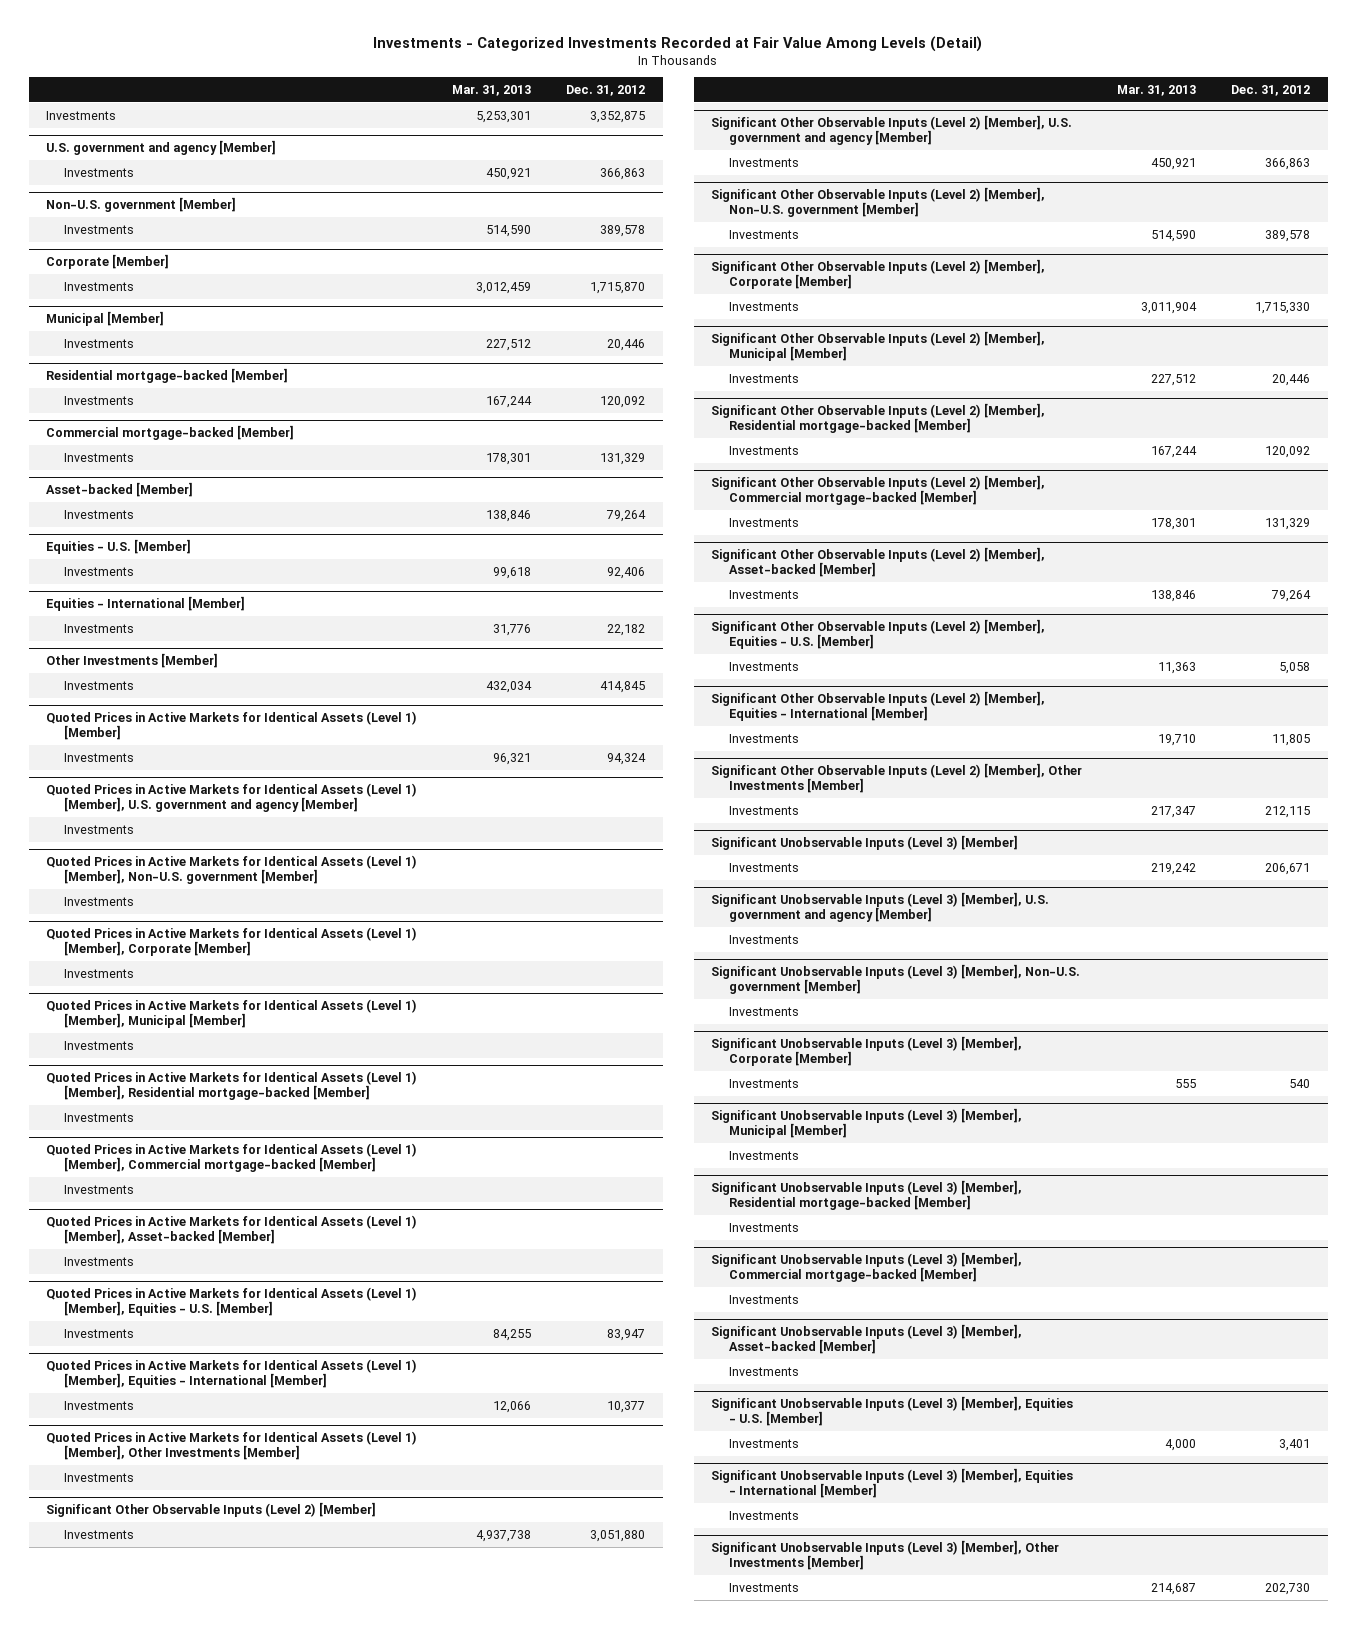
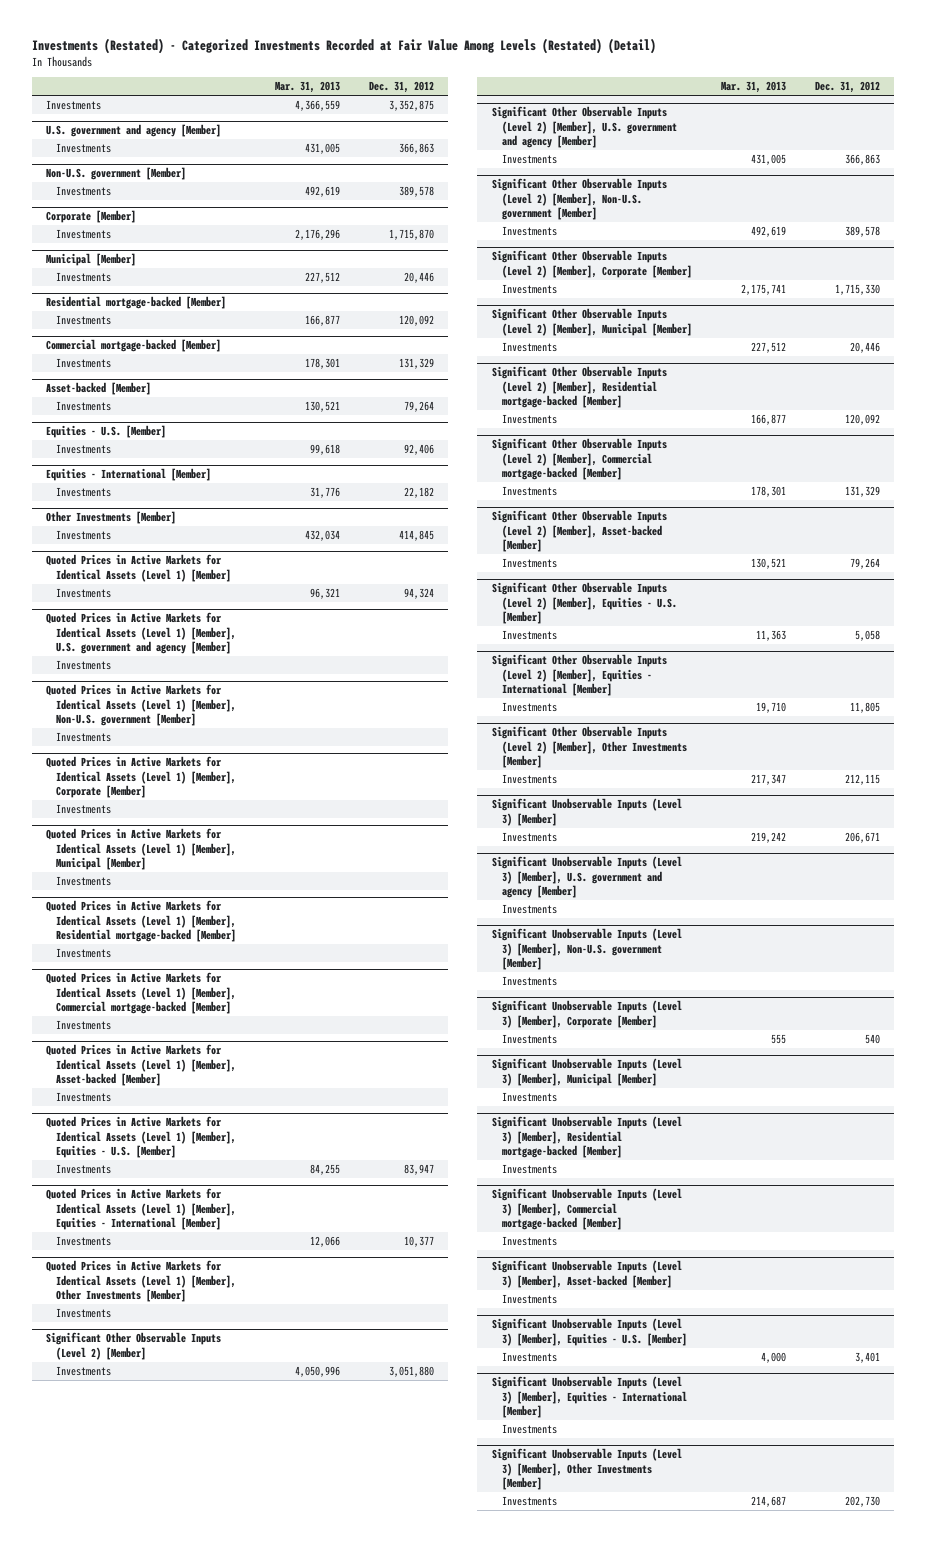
[373,35,983,52] Investments - Categorized Investments Recorded at Fair Value Among Levels (Detail) -> [31,37,656,54] Investments (Restated) - Categorized Investments Recorded at Fair Value Among Levels (Restated) (Detail)
[476,110,532,123] 5,253,301 -> [294,100,340,112] 4,366,559
[486,167,532,180] 450,921 -> [304,143,340,155] 431,005
[486,224,532,237] 514,590 -> [304,186,340,198] 492,619
[476,281,532,294] 3,012,459 -> [294,229,340,241] 2,176,296
[486,395,533,408] 167,244 -> [304,315,340,327] 166,877
[486,509,532,522] 138,846 -> [304,401,340,413] 130,521
[476,1529,532,1542] 4,937,738 -> [294,1366,340,1378] 4,050,996
[1151,157,1197,170] 450,921 -> [750,154,786,166] 431,005
[1151,229,1197,242] 514,590 -> [750,226,786,238] 492,619
[1141,301,1198,314] 3,011,904 -> [740,284,786,296] 2,175,741
[1151,445,1198,458] 167,244 -> [750,414,786,426] 166,877
[1151,589,1197,602] 138,846 -> [750,558,786,570] 130,521

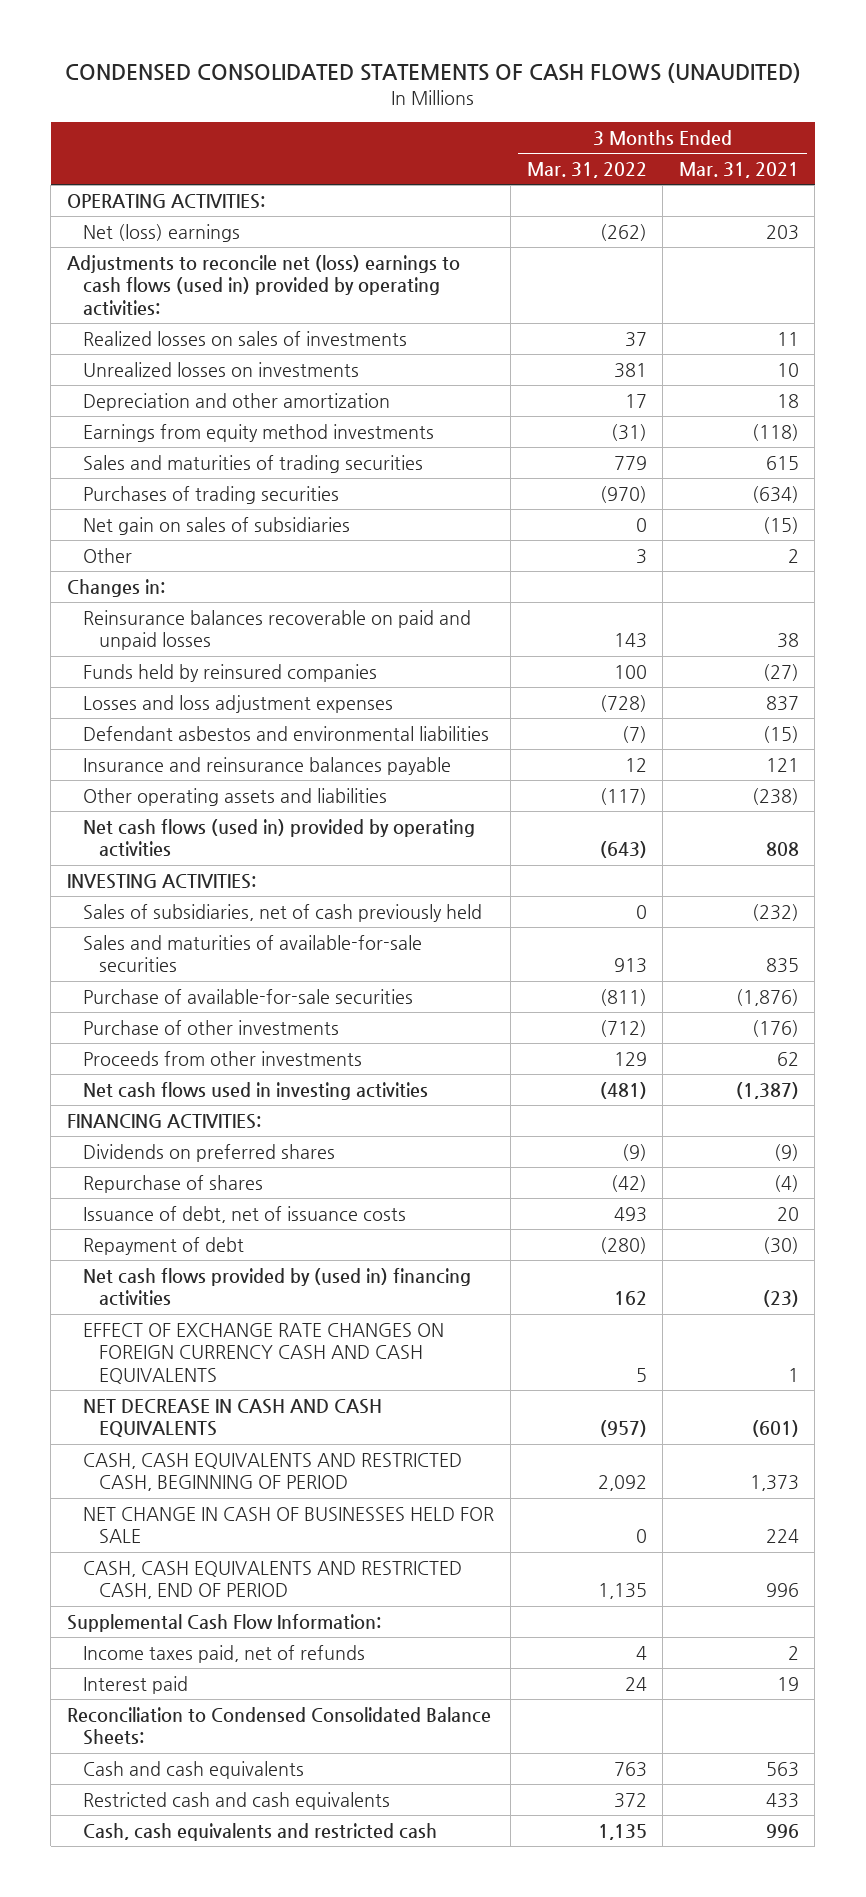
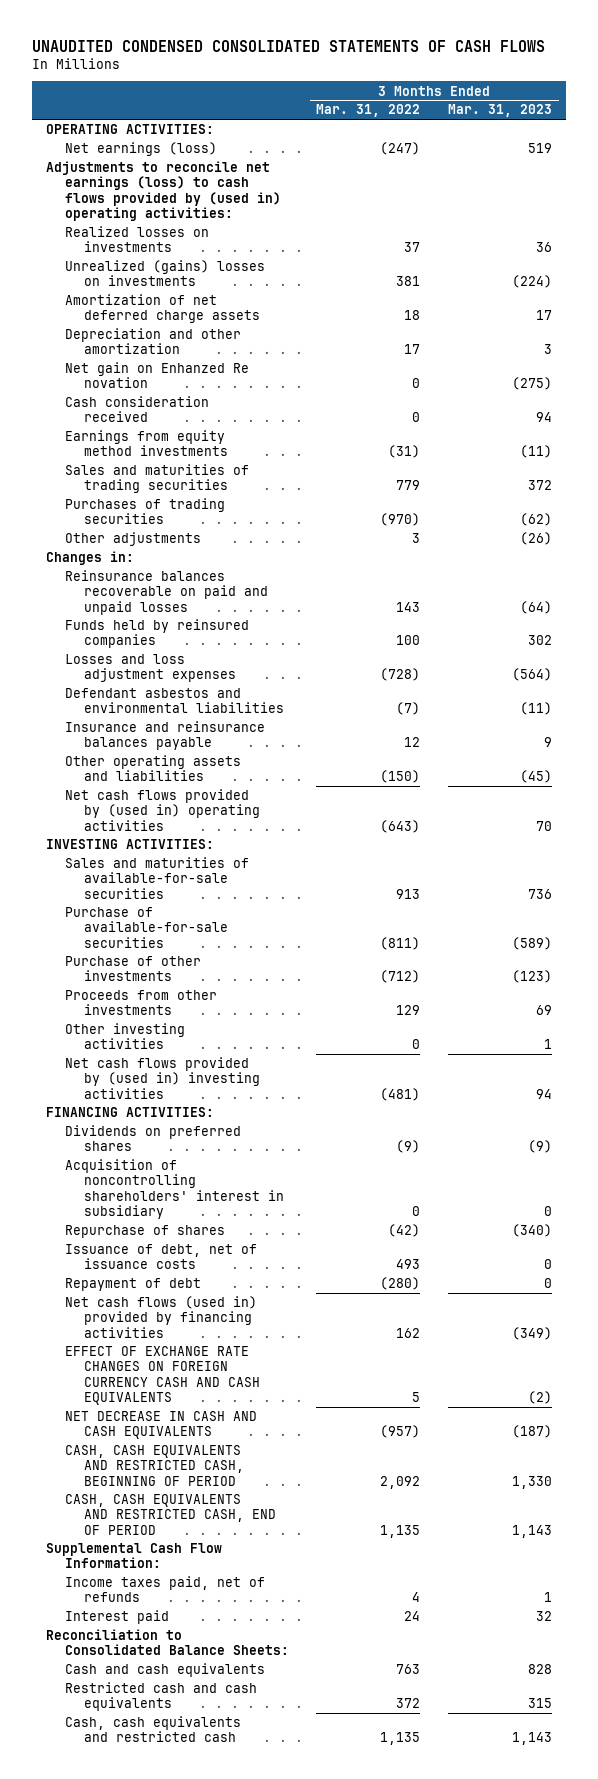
[64,63,801,84] CONDENSED CONSOLIDATED STATEMENTS OF CASH FLOWS (UNAUDITED) -> [31,39,545,52] UNAUDITED CONDENSED CONSOLIDATED STATEMENTS OF CASH FLOWS
[678,162,799,179] Mar. 31, 2021 -> none
none -> [447,104,552,118] Mar. 31, 2023
[83,224,241,243] Net (loss) earnings -> [64,142,217,157] Net earnings (loss)
[599,224,647,242] (262) -> [380,142,421,156] (247)
[67,255,461,316] Adjustments to reconcile net (loss) earnings to cash flows (used in) provided by operating activities: -> [45,161,281,221] Adjustments to reconcile net earnings (loss) to cash flows provided by (used in) operating activities:
[83,331,408,347] Realized losses on sales of investments -> [64,226,209,253] Realized losses on investments
[83,362,360,378] Unrealized losses on investments -> [64,260,265,287] Unrealized (gains) losses on investments
none -> [64,294,261,324] Amortization of net deferred charge assets
none -> [64,362,249,389] Net gain on Enhanzed Re novation
none -> [64,396,209,423] Cash consideration received
[83,517,351,536] Net gain on sales of subsidiaries -> none
[83,548,133,564] Other -> [64,532,201,547] Other adjustments
[599,788,647,806] (117) -> [380,770,421,784] (150)
[83,819,476,858] Net cash flows (used in) provided by operating activities -> [64,789,261,831] Net cash flows provided by (used in) operating activities
[83,904,483,923] Sales of subsidiaries, net of cash previously held -> none
none -> [64,1023,185,1050] Other investing activities
[83,1082,429,1101] Net cash flows used in investing activities -> [64,1057,261,1099] Net cash flows provided by (used in) investing activities
none -> [64,1159,285,1219] Acquisition of noncontrolling shareholders' interest in subsidiary
[83,1268,472,1307] Net cash flows provided by (used in) financing activities -> [64,1296,257,1338] Net cash flows (used in) provided by financing activities
[83,1507,495,1544] NET CHANGE IN CASH OF BUSINESSES HELD FOR SALE -> none
[67,1707,492,1746] Reconciliation to Condensed Consolidated Balance Sheets: -> [45,1629,289,1656] Reconciliation to Consolidated Balance Sheets:

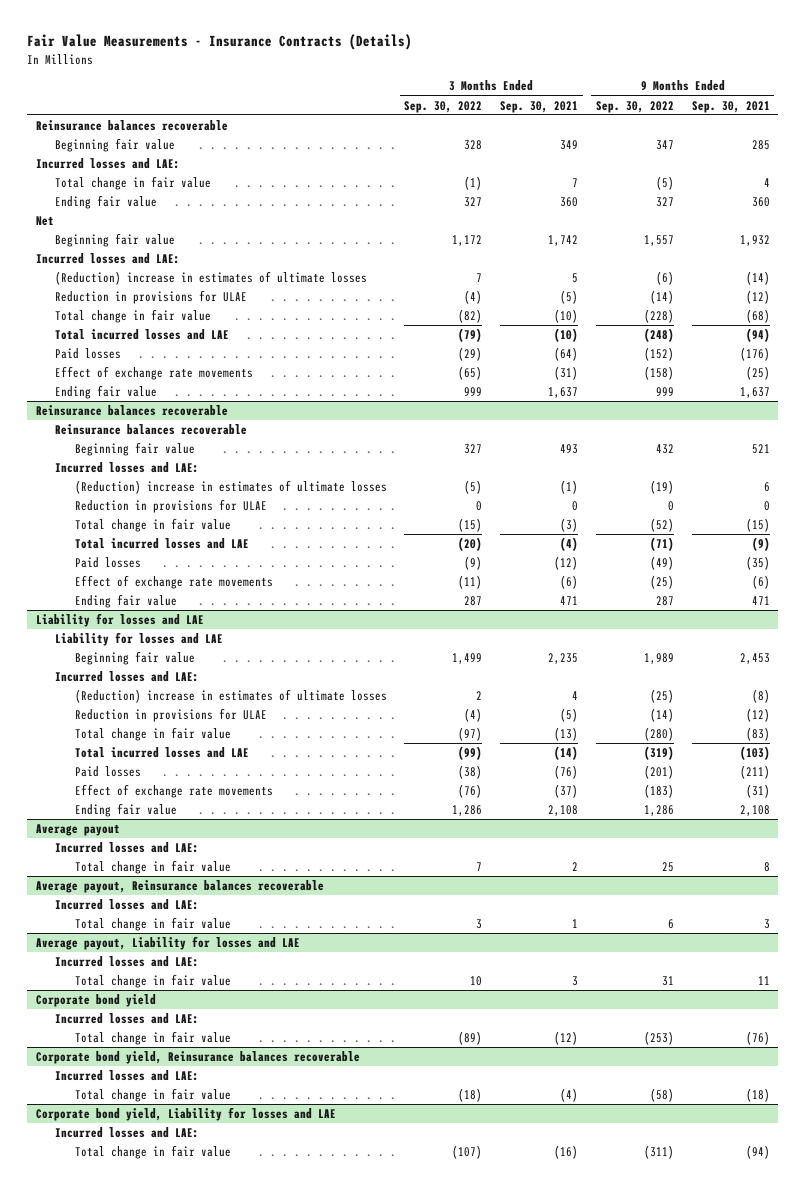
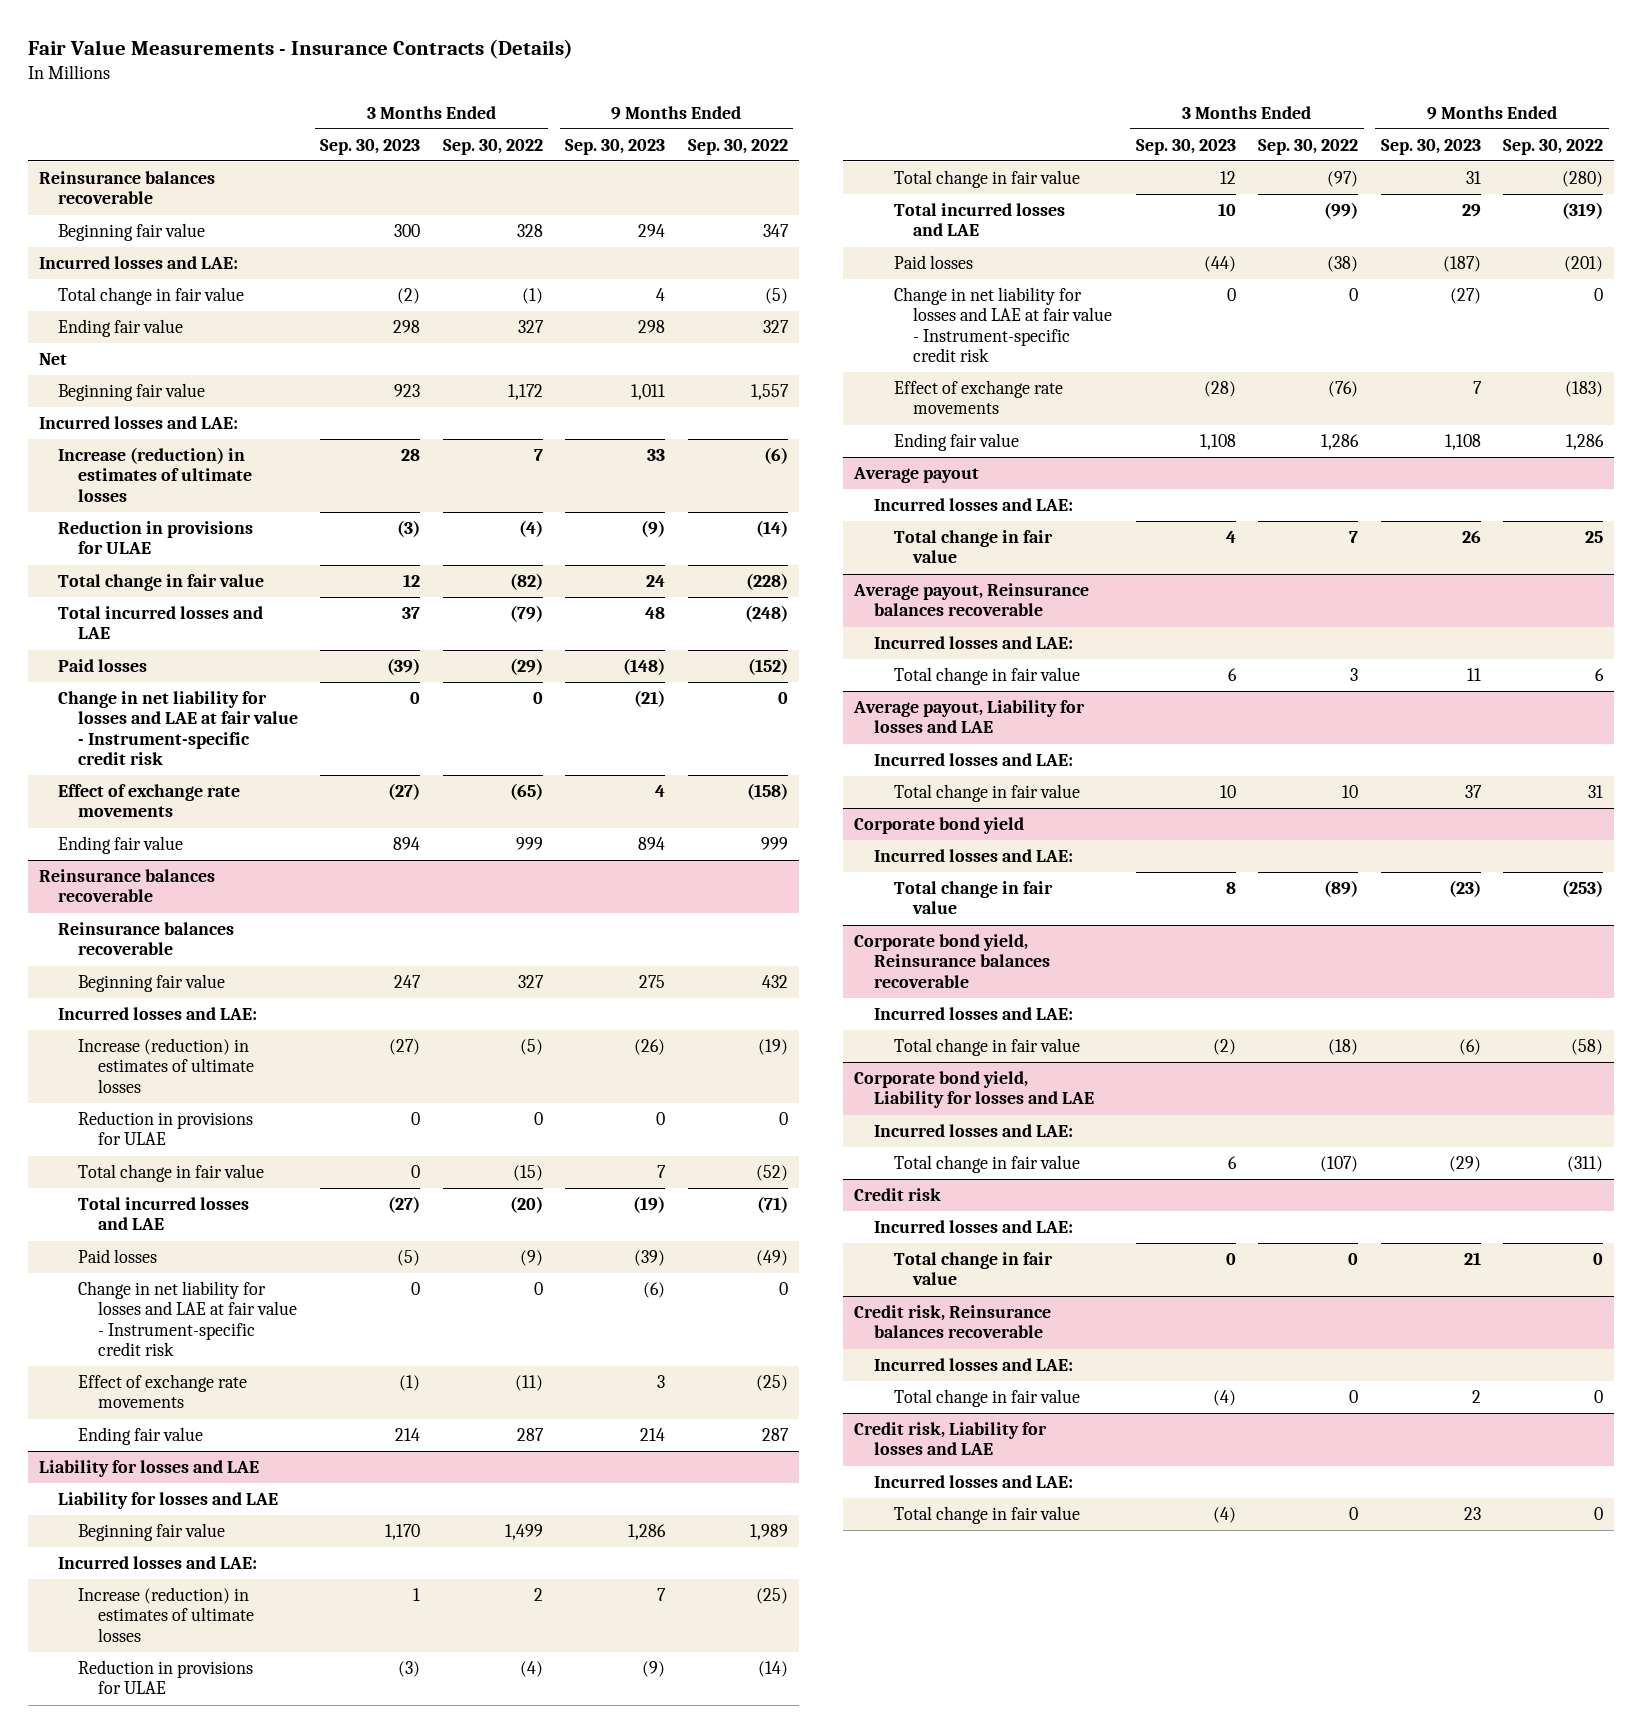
[500,100,579,113] Sep. 30, 2021 -> none
[691,100,770,113] Sep. 30, 2021 -> none
none -> [320,138,421,155] Sep. 30, 2023
none -> [565,138,666,155] Sep. 30, 2023
[55,271,368,286] (Reduction) increase in estimates of ultimate losses -> [58,447,253,502] Increase (reduction) in estimates of ultimate losses
none -> [58,691,299,766] Change in net liability for losses and LAE at fair value - Instrument-specific credit risk
[74,480,387,495] (Reduction) increase in estimates of ultimate losses -> [78,1038,254,1093] Increase (reduction) in estimates of ultimate losses
none -> [78,1281,297,1357] Change in net liability for losses and LAE at fair value - Instrument-specific credit risk
[74,689,387,704] (Reduction) increase in estimates of ultimate losses -> [78,1587,254,1642] Increase (reduction) in estimates of ultimate losses
none -> [893,287,1113,363] Change in net liability for losses and LAE at fair value - Instrument-specific credit risk
none -> [854,1188,942,1202] Credit risk
none -> [873,1220,1073,1234] Incurred losses and LAE:
none -> [893,1252,1053,1286] Total change in fair value
none -> [854,1305,1052,1339] Credit risk, Reinsurance balances recoverable
none -> [873,1358,1073,1372] Incurred losses and LAE:
none -> [893,1389,1080,1408] Total change in fair value
none -> [854,1422,1048,1456] Credit risk, Liability for losses and LAE
none -> [873,1475,1073,1489] Incurred losses and LAE:
none -> [893,1506,1080,1525] Total change in fair value

